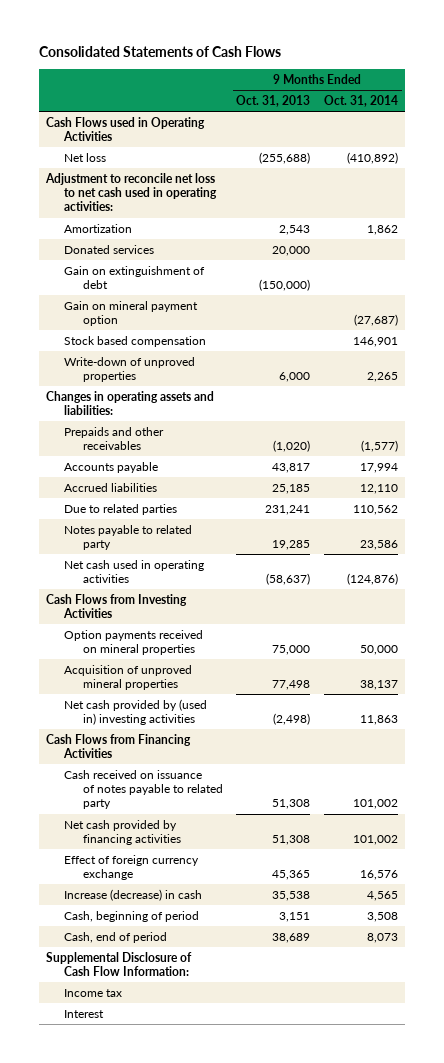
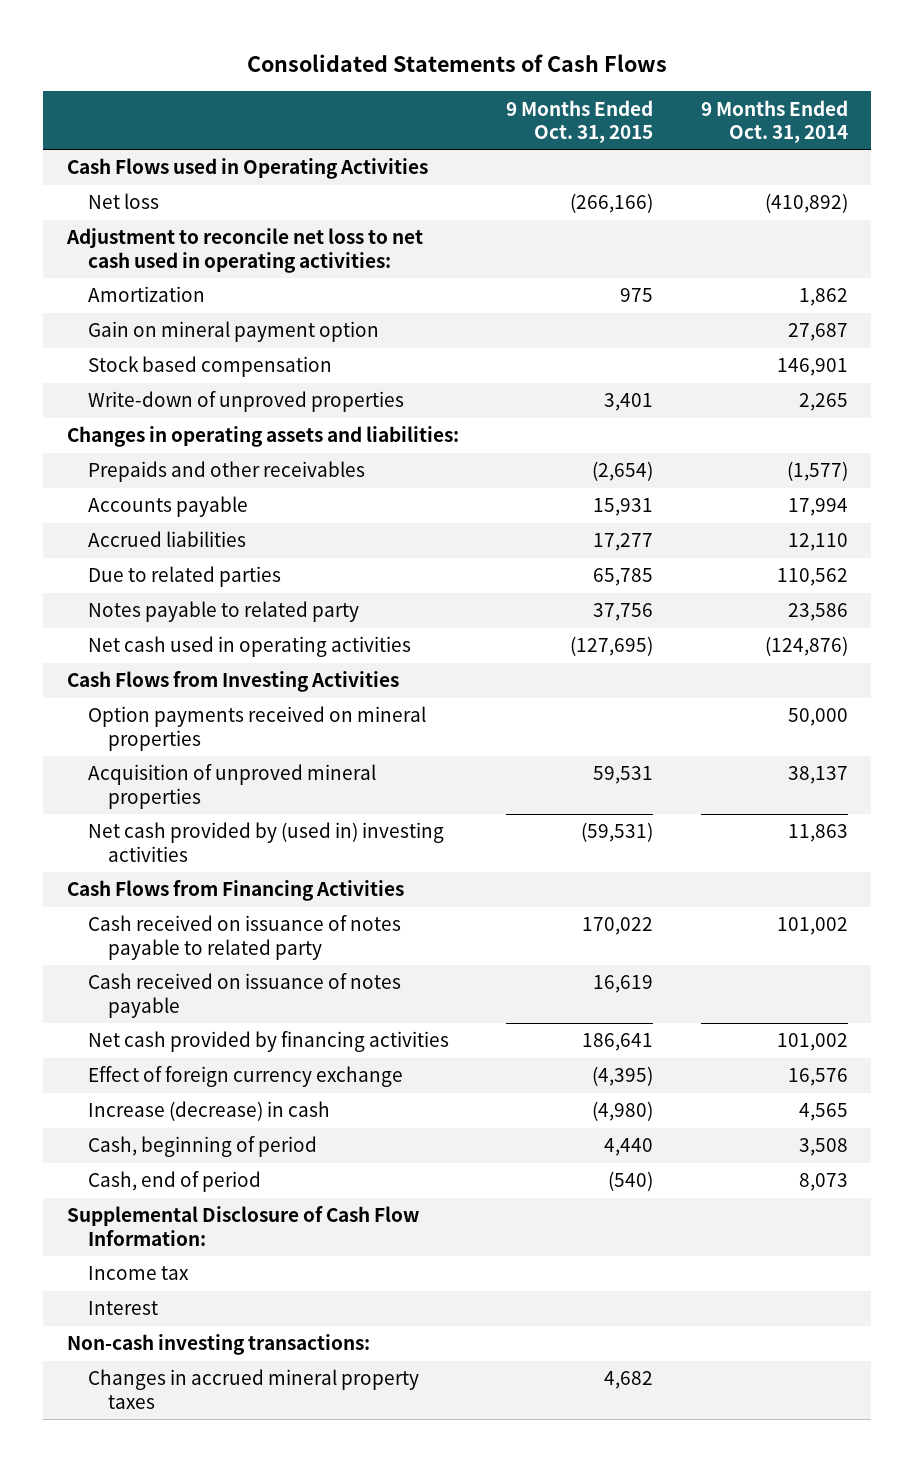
[236,95,311,108] Oct. 31, 2013 -> none
none -> [506,99,654,143] 9 Months Ended Oct. 31, 2015
[64,244,155,254] Donated services -> none
[64,265,206,290] Gain on extinguishment of debt -> none
[354,314,399,327] (27,687) -> [787,323,848,342] 27,687
none -> [87,973,401,1018] Cash received on issuance of notes payable
none -> [66,1334,370,1356] Non-cash investing transactions:
none -> [87,1369,419,1409] Changes in accrued mineral property taxes

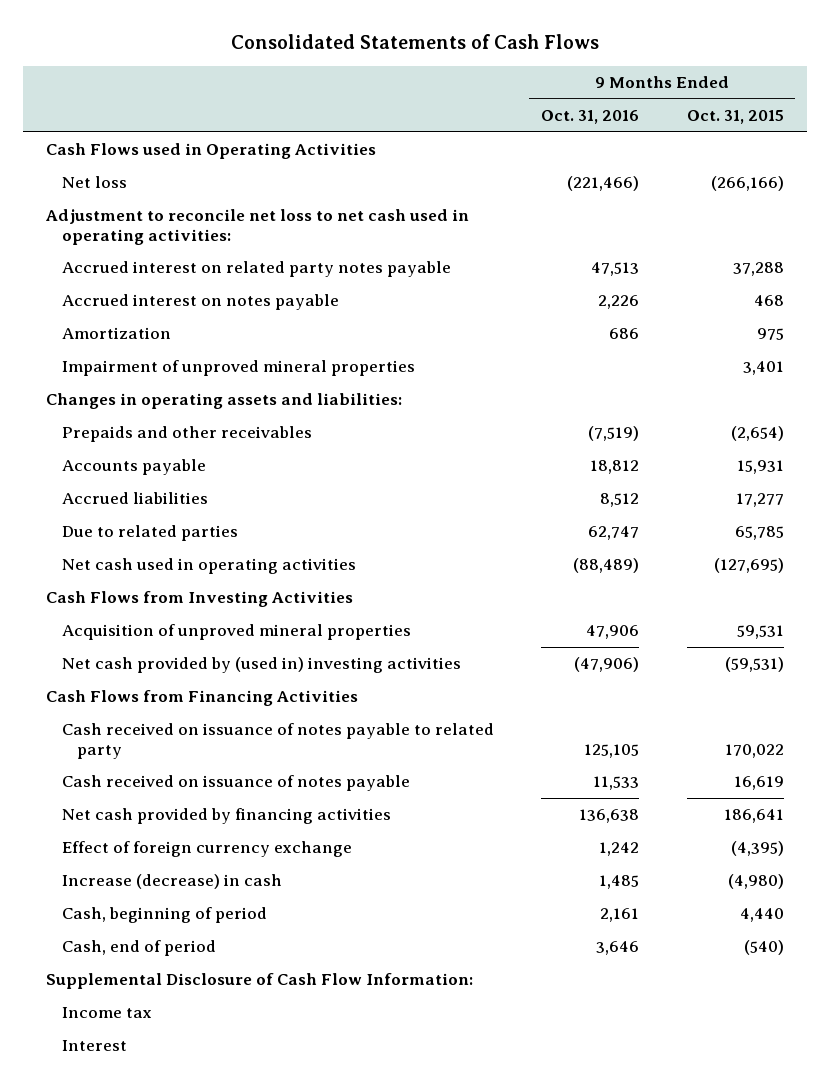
[700,99,848,143] 9 Months Ended Oct. 31, 2014 -> none
none -> [541,110,640,125] Oct. 31, 2016
none -> [61,261,451,278] Accrued interest on related party notes payable
none -> [61,294,339,311] Accrued interest on notes payable
[87,321,379,343] Gain on mineral payment option -> none
[87,356,332,378] Stock based compensation -> none
[87,391,404,413] Write-down of unproved properties -> [61,360,415,377] Impairment of unproved mineral properties
[87,601,359,623] Notes payable to related party -> none
[87,706,426,751] Option payments received on mineral properties -> none
[66,1334,370,1356] Non-cash investing transactions: -> none
[87,1369,419,1409] Changes in accrued mineral property taxes -> none

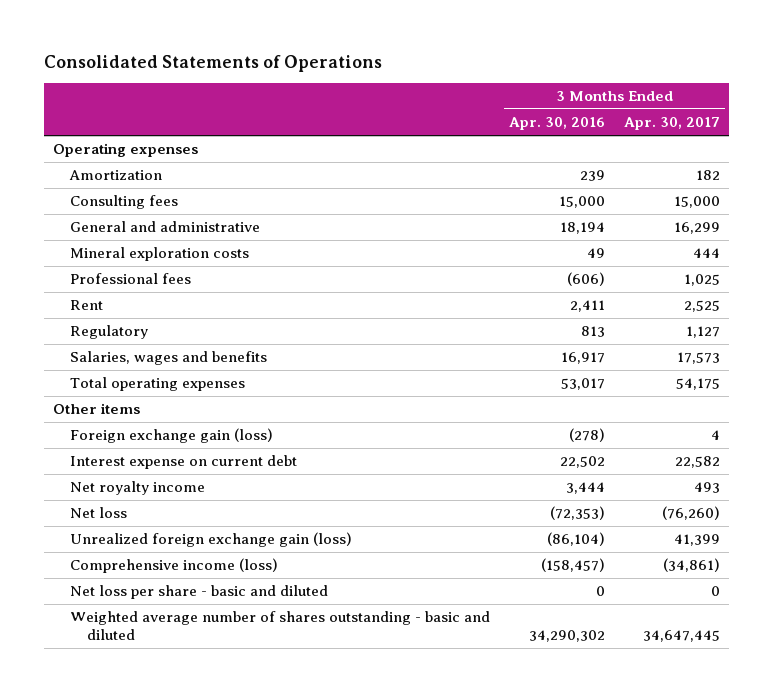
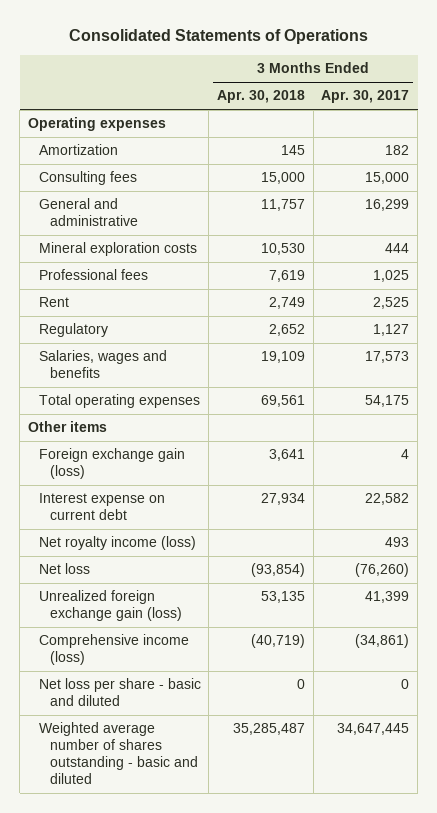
[509,117,606,131] Apr. 30, 2016 -> none
none -> [217,90,306,104] Apr. 30, 2018
[70,481,206,496] Net royalty income -> [38,536,196,551] Net royalty income (loss)

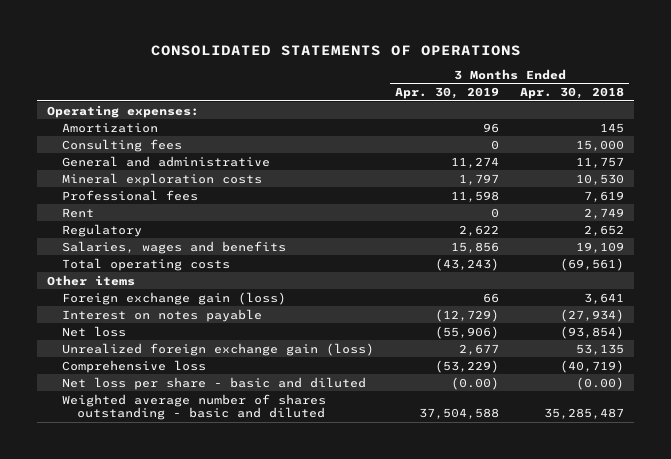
[68,29,368,45] Consolidated Statements of Operations -> [150,44,521,56] CONSOLIDATED STATEMENTS OF OPERATIONS
[321,90,410,104] Apr. 30, 2017 -> none
none -> [395,87,500,100] Apr. 30, 2019
[27,117,166,132] Operating expenses -> [47,104,200,118] Operating expenses:
[38,394,200,409] Total operating expenses -> [62,257,231,271] Total operating costs
[261,395,306,408] 69,561 -> [559,257,624,271] (69,561)
[38,493,165,521] Interest expense on current debt -> none
[38,536,196,551] Net royalty income (loss) -> none
none -> [62,308,263,322] Interest on notes payable
[38,634,189,666] Comprehensive income (loss) -> [62,359,207,373] Comprehensive loss
[297,679,306,690] 0 -> [575,376,624,390] (0.00)

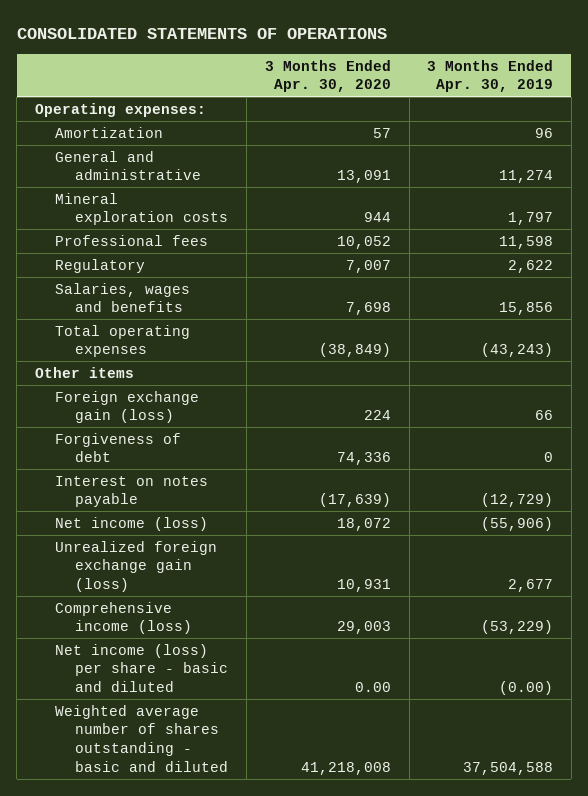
[519,87,624,100] Apr. 30, 2018 -> none
none -> [264,59,391,93] 3 Months Ended Apr. 30, 2020
[62,138,183,152] Consulting fees -> none
[62,207,95,218] Rent -> none
[62,257,231,271] Total operating costs -> [55,324,191,358] Total operating expenses
none -> [55,432,182,463] Forgiveness of debt
[62,325,127,337] Net loss -> [55,516,209,531] Net income (loss)
[62,359,207,373] Comprehensive loss -> [55,601,193,635] Comprehensive income (loss)
[62,376,367,390] Net loss per share - basic and diluted -> [55,643,229,693] Net income (loss) per share - basic and diluted

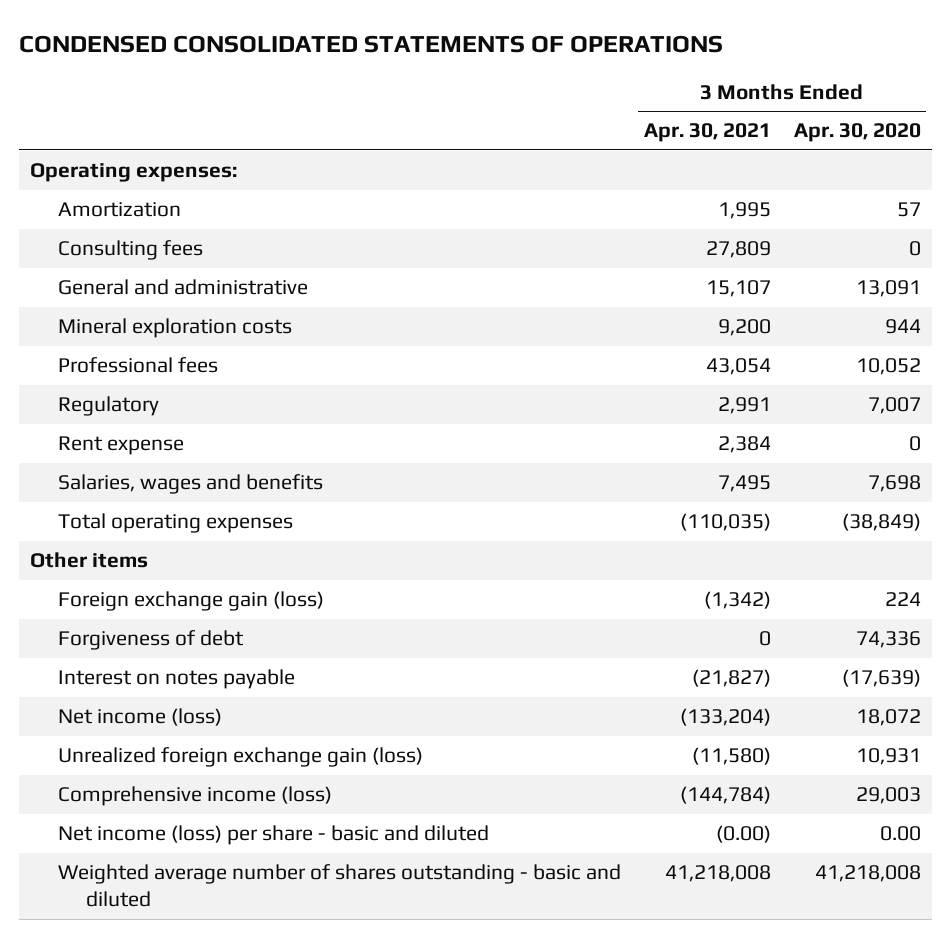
[16,28,387,40] CONSOLIDATED STATEMENTS OF OPERATIONS -> [18,34,723,53] CONDENSED CONSOLIDATED STATEMENTS OF OPERATIONS
[427,59,554,93] 3 Months Ended Apr. 30, 2019 -> none
none -> [643,123,771,143] Apr. 30, 2021
none -> [58,240,204,261] Consulting fees
none -> [58,436,185,456] Rent expense

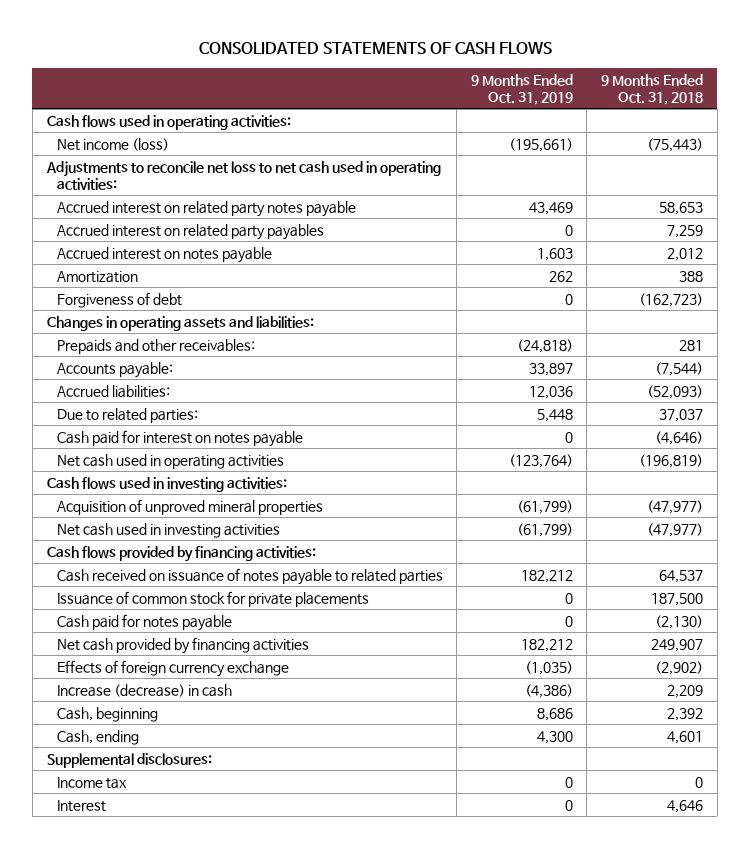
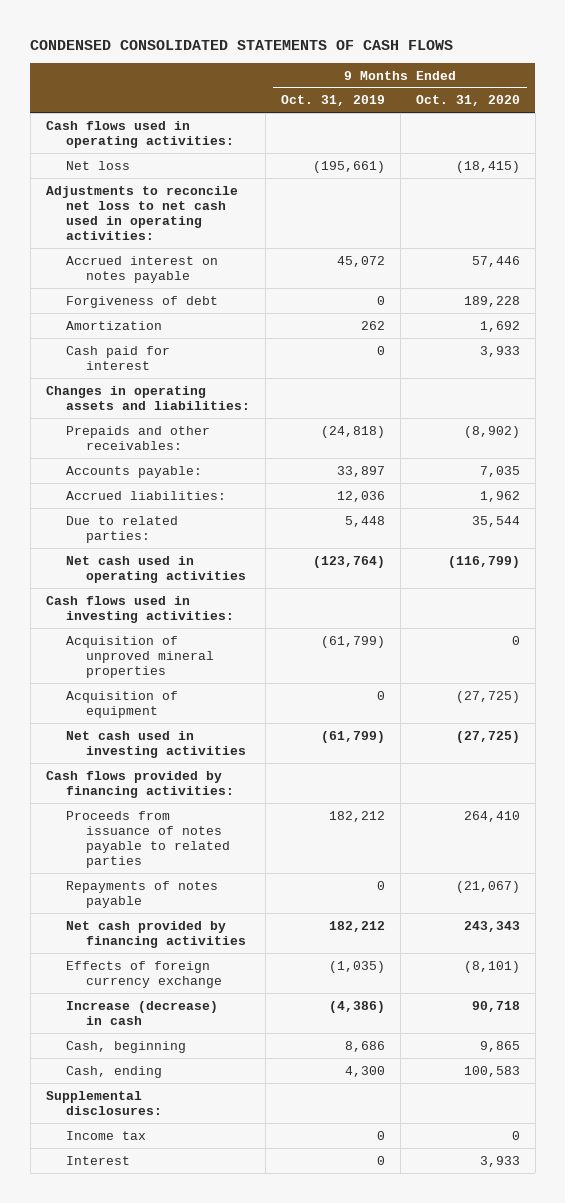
[198,42,552,55] CONSOLIDATED STATEMENTS OF CASH FLOWS -> [30,40,454,51] CONDENSED CONSOLIDATED STATEMENTS OF CASH FLOWS
[601,73,704,105] 9 Months Ended Oct. 31, 2018 -> none
none -> [415,95,520,107] Oct. 31, 2020
[56,137,169,151] Net income (loss) -> [65,160,130,170] Net loss
[56,200,356,217] Accrued interest on related party notes payable -> none
[56,223,324,240] Accrued interest on related party payables -> none
[536,247,573,261] 1,603 -> [336,255,385,267] 45,072
[56,270,138,283] Amortization -> [65,320,162,330] Amortization
none -> [65,345,170,370] Cash paid for interest
[56,429,303,447] Cash paid for interest on notes payable -> none
none -> [65,690,178,718] Acquisition of equipment
[56,590,369,607] Issuance of common stock for private placements -> none
[56,567,443,585] Cash received on issuance of notes payable to related parties -> [65,810,230,868] Proceeds from issuance of notes payable to related parties
[56,613,232,631] Cash paid for notes payable -> [65,880,218,908] Repayments of notes payable

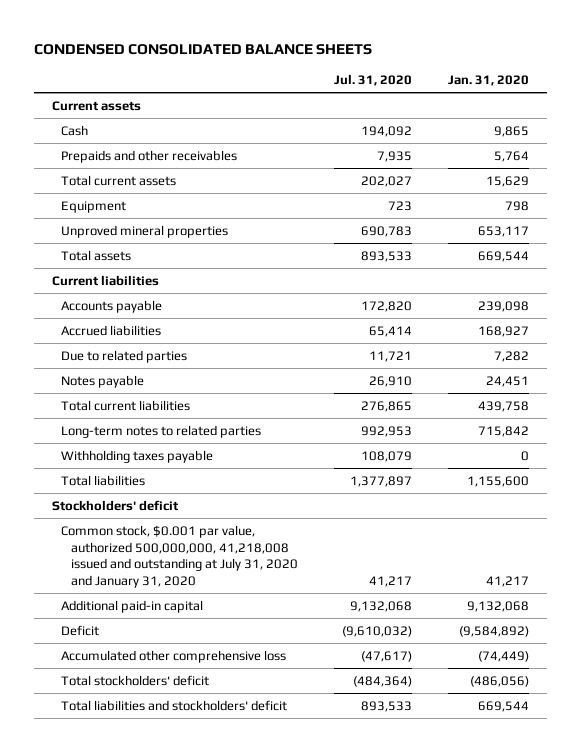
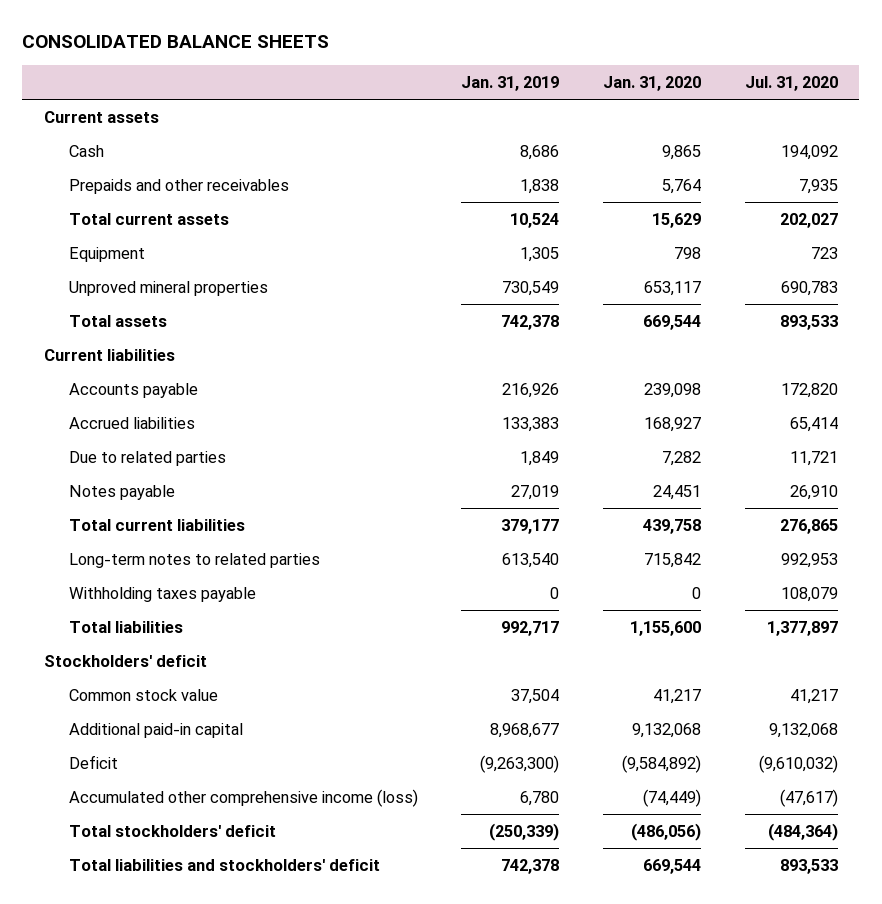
[33,43,372,55] CONDENSED CONSOLIDATED BALANCE SHEETS -> [22,35,330,49] CONSOLIDATED BALANCE SHEETS
none -> [461,75,560,91] Jan. 31, 2019
[61,524,299,588] Common stock, $0.001 par value, authorized 500,000,000, 41,218,008 issued and outstanding at July 31, 2020 and January 31, 2020 -> [68,689,218,702] Common stock value
[61,649,287,663] Accumulated other comprehensive loss -> [68,789,418,808] Accumulated other comprehensive income (loss)

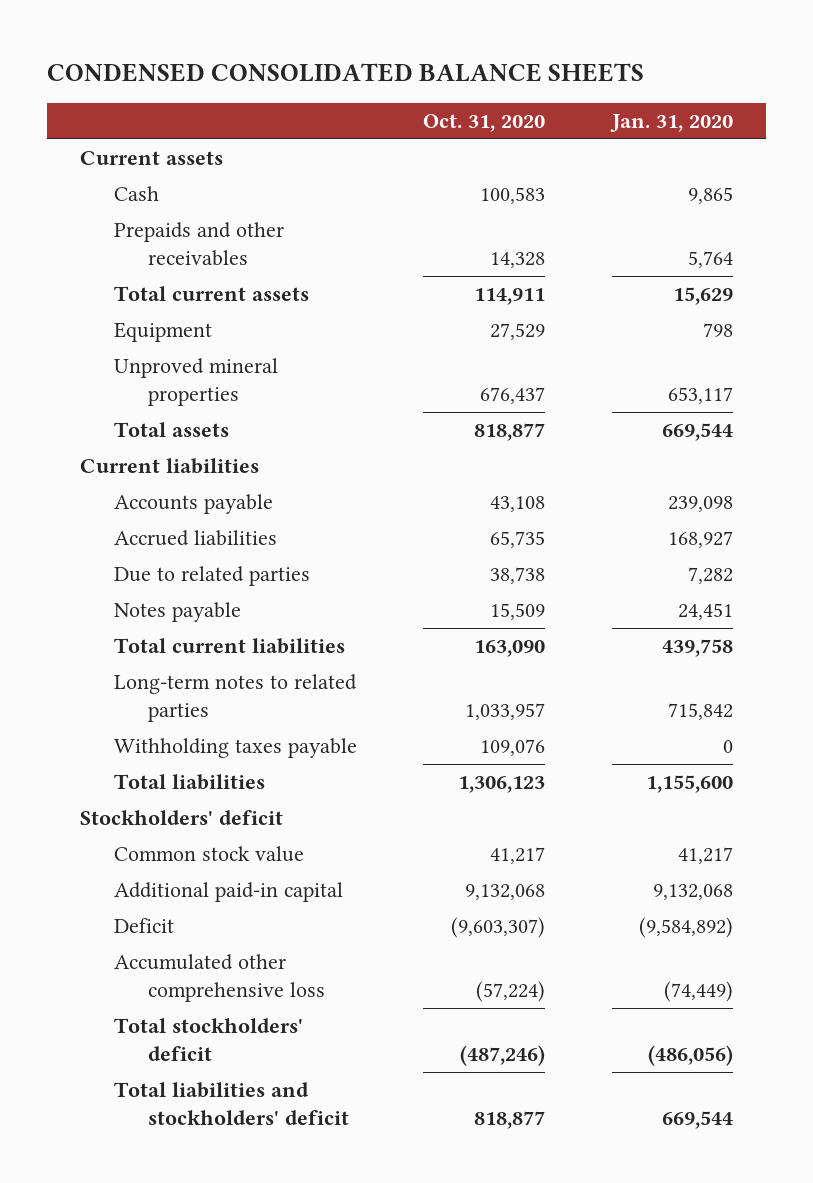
[22,35,330,49] CONSOLIDATED BALANCE SHEETS -> [46,63,644,83] CONDENSED CONSOLIDATED BALANCE SHEETS
[461,75,560,91] Jan. 31, 2019 -> none
[744,75,838,91] Jul. 31, 2020 -> none
none -> [423,114,546,133] Oct. 31, 2020
[68,789,418,808] Accumulated other comprehensive income (loss) -> [114,954,326,1003] Accumulated other comprehensive loss

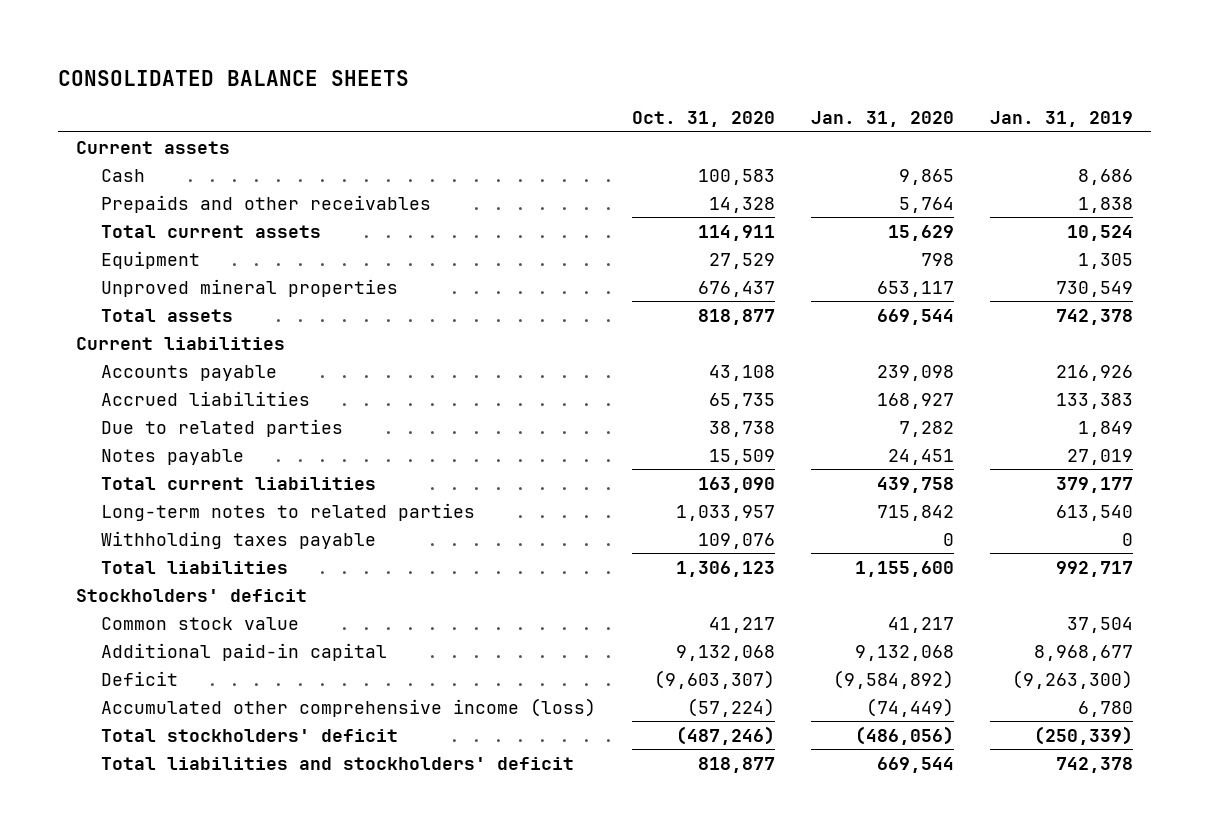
[46,63,644,83] CONDENSED CONSOLIDATED BALANCE SHEETS -> [58,69,410,86] CONSOLIDATED BALANCE SHEETS
none -> [989,110,1133,127] Jan. 31, 2019
[114,954,326,1003] Accumulated other comprehensive loss -> [100,697,596,717] Accumulated other comprehensive income (loss)

